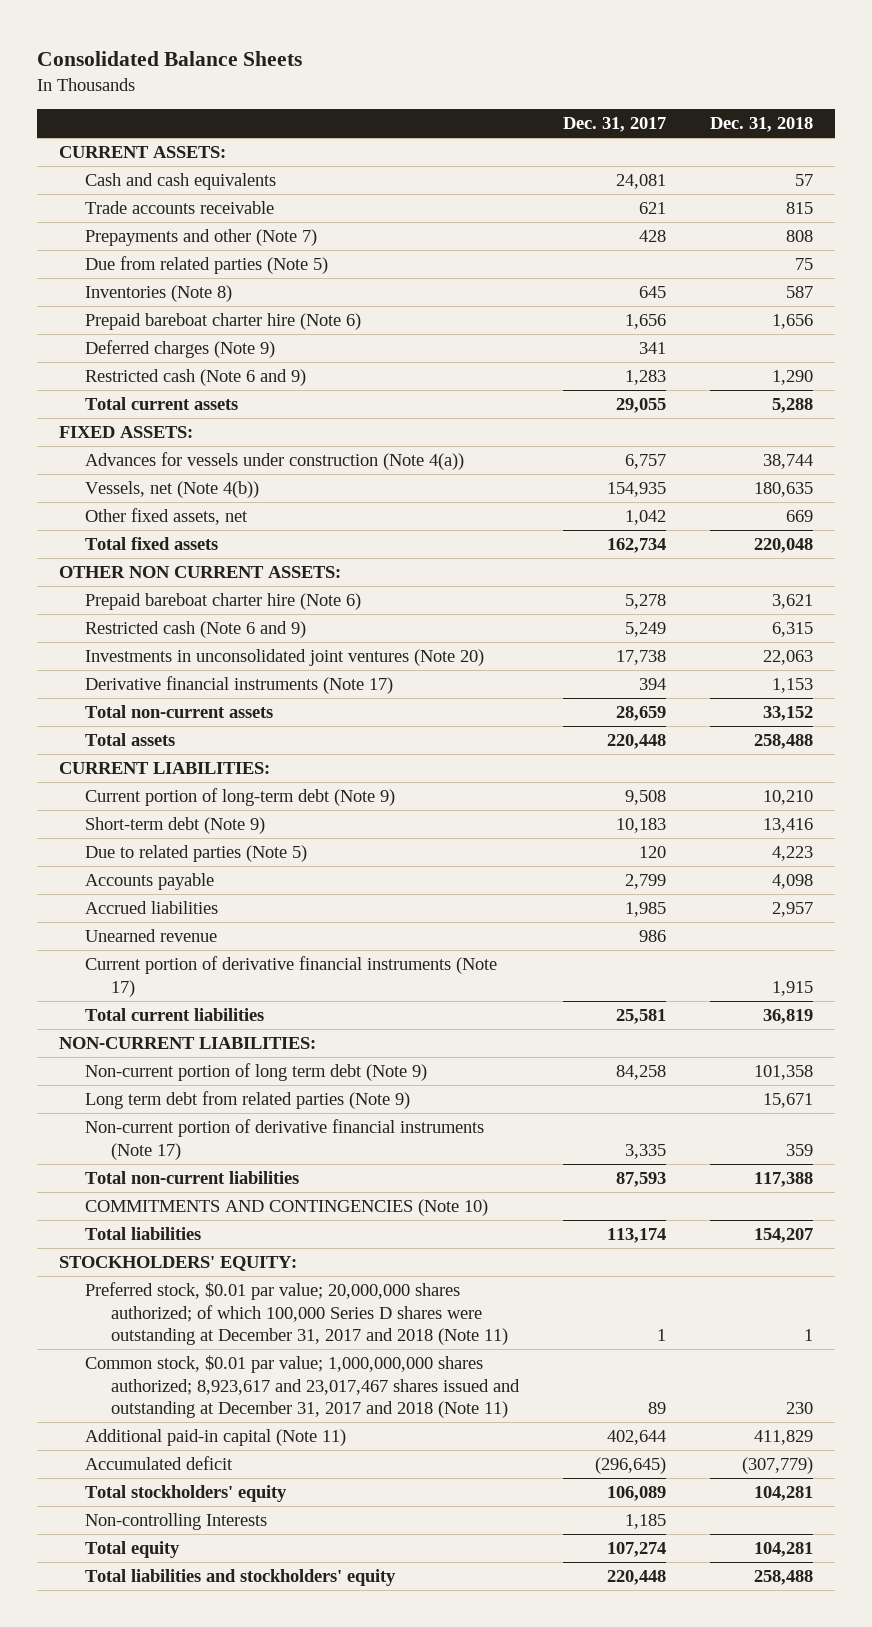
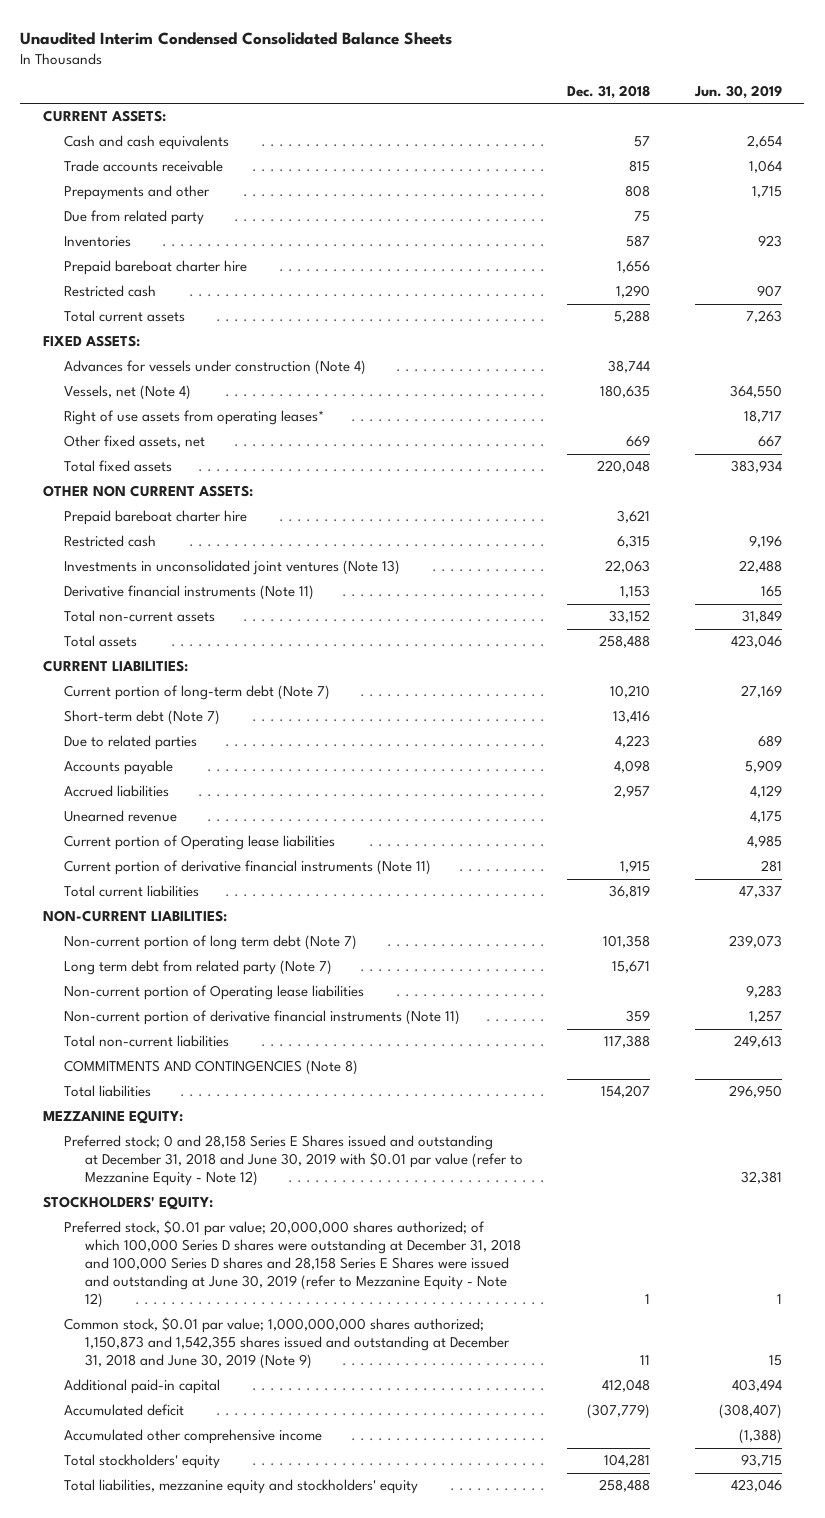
[36,50,302,66] Consolidated Balance Sheets -> [20,31,453,45] Unaudited Interim Condensed Consolidated Balance Sheets
[562,117,666,133] Dec. 31, 2017 -> none
none -> [693,84,782,99] Jun. 30, 2019
[84,340,275,359] Deferred charges (Note 9) -> none
[84,229,317,247] Prepayments and other (Note 7) -> [63,185,210,201] Prepayments and other
[84,256,328,275] Due from related parties (Note 5) -> [63,210,204,226] Due from related party
[84,285,232,303] Inventories (Note 8) -> [63,236,131,248] Inventories
[84,313,361,331] Prepaid bareboat charter hire (Note 6) -> [63,260,247,276] Prepaid bareboat charter hire
[84,369,306,387] Restricted cash (Note 6 and 9) -> [63,285,156,298] Restricted cash
[84,452,464,471] Advances for vessels under construction (Note 4(a)) -> [63,360,366,376] Advances for vessels under construction (Note 4)
[84,481,259,499] Vessels, net (Note 4(b)) -> [63,385,191,401] Vessels, net (Note 4)
none -> [63,410,324,426] Right of use assets from operating leases*
[84,593,361,611] Prepaid bareboat charter hire (Note 6) -> [63,510,247,526] Prepaid bareboat charter hire
[84,621,306,639] Restricted cash (Note 6 and 9) -> [63,535,156,548] Restricted cash
[84,649,484,667] Investments in unconsolidated joint ventures (Note 20) -> [63,560,400,576] Investments in unconsolidated joint ventures (Note 13)
[84,676,393,695] Derivative financial instruments (Note 17) -> [63,585,314,601] Derivative financial instruments (Note 11)
[84,788,395,807] Current portion of long-term debt (Note 9) -> [63,685,330,701] Current portion of long-term debt (Note 7)
[84,817,265,835] Short-term debt (Note 9) -> [63,710,220,726] Short-term debt (Note 7)
[84,845,307,863] Due to related parties (Note 5) -> [63,735,197,751] Due to related parties
none -> [63,835,335,851] Current portion of Operating lease liabilities
[84,956,497,997] Current portion of derivative financial instruments (Note 17) -> [63,860,431,876] Current portion of derivative financial instruments (Note 11)
[84,1063,427,1082] Non-current portion of long term debt (Note 9) -> [63,935,357,951] Non-current portion of long term debt (Note 7)
[84,1091,410,1110] Long term debt from related parties (Note 9) -> [63,960,332,976] Long term debt from related party (Note 7)
none -> [63,985,364,1001] Non-current portion of Operating lease liabilities
[84,1119,484,1160] Non-current portion of derivative financial instruments (Note 17) -> [63,1010,460,1026] Non-current portion of derivative financial instruments (Note 11)
[84,1199,488,1217] COMMITMENTS AND CONTINGENCIES (Note 10) -> [63,1060,358,1076] COMMITMENTS AND CONTINGENCIES (Note 8)
none -> [42,1110,183,1125] MEZZANINE EQUITY:
none -> [63,1135,523,1187] Preferred stock; 0 and 28,158 Series E Shares issued and outstanding at December 31, 2018 and June 30, 2019 with $0.01 par value (refer to Mezzanine Equity - Note 12)
[84,1282,508,1345] Preferred stock, $0.01 par value; 20,000,000 shares authorized; of which 100,000 Series D shares were outstanding at December 31, 2017 and 2018 (Note 11) -> [63,1220,521,1309] Preferred stock, $0.01 par value; 20,000,000 shares authorized; of which 100,000 Series D shares were outstanding at December 31, 2018 and 100,000 Series D shares and 28,158 Series E Shares were issued and outstanding at June 30, 2019 (refer to Mezzanine Equity - Note 12)
[84,1355,520,1418] Common stock, $0.01 par value; 1,000,000,000 shares authorized; 8,923,617 and 23,017,467 shares issued and outstanding at December 31, 2017 and 2018 (Note 11) -> [63,1317,510,1370] Common stock, $0.01 par value; 1,000,000,000 shares authorized; 1,150,873 and 1,542,355 shares issued and outstanding at December 31, 2018 and June 30, 2019 (Note 9)
[786,1401,814,1414] 230 -> [640,1355,651,1366] 11
[84,1429,346,1447] Additional paid-in capital (Note 11) -> [63,1379,220,1395] Additional paid-in capital
[754,1430,814,1446] 411,829 -> [602,1379,651,1393] 412,048
none -> [63,1429,322,1445] Accumulated other comprehensive income
[84,1513,267,1531] Non-controlling Interests -> none
[84,1541,180,1559] Total equity -> none
[84,1569,396,1587] Total liabilities and stockholders' equity -> [63,1479,418,1495] Total liabilities, mezzanine equity and stockholders' equity

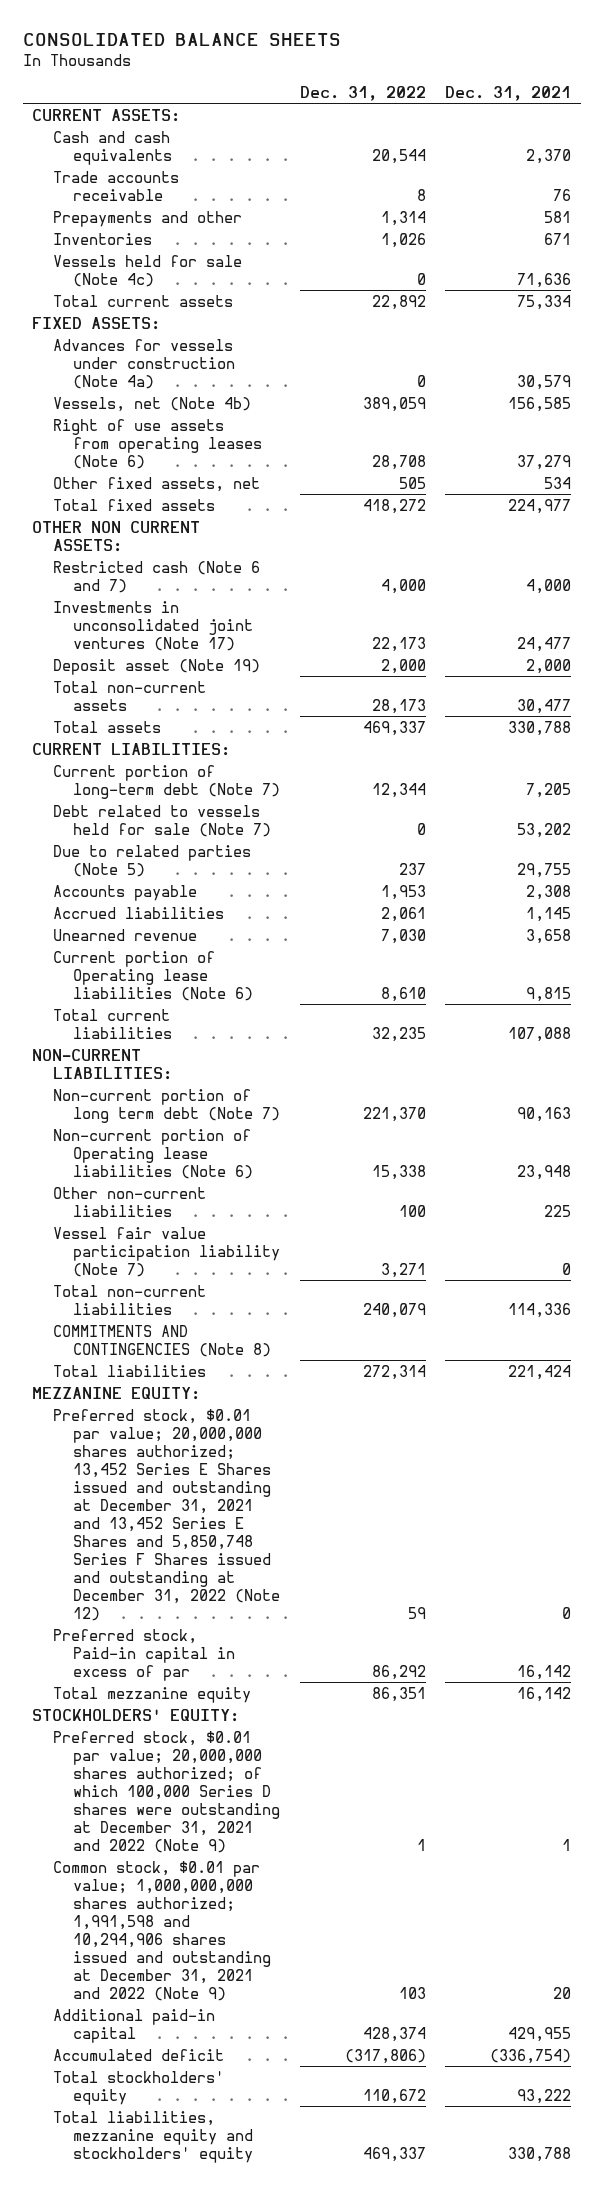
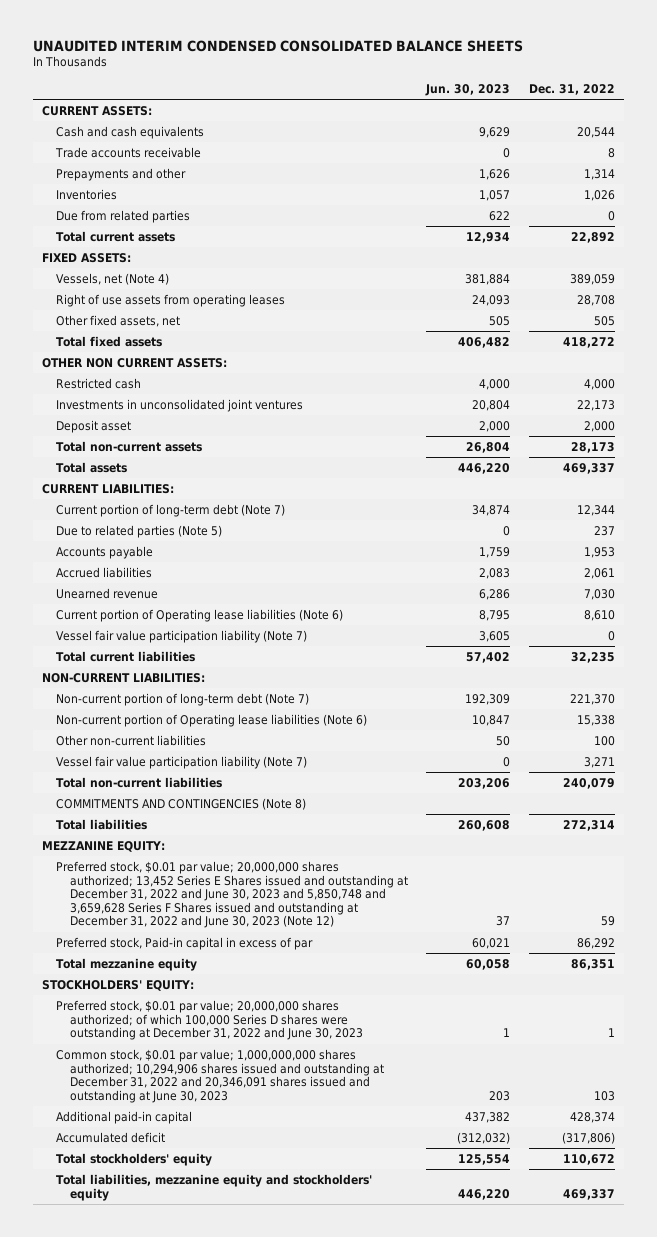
[22,32,341,46] CONSOLIDATED BALANCE SHEETS -> [32,39,523,52] UNAUDITED INTERIM CONDENSED CONSOLIDATED BALANCE SHEETS
[445,85,572,101] Dec. 31, 2021 -> none
none -> [425,83,511,96] Jun. 30, 2023
[52,254,242,287] Vessels held for sale (Note 4c) -> none
none -> [56,209,191,223] Due from related parties
[52,338,236,389] Advances for vessels under construction (Note 4a) -> none
[52,396,251,412] Vessels, net (Note 4b) -> [56,272,170,285] Vessels, net (Note 4)
[52,418,263,469] Right of use assets from operating leases (Note 6) -> [56,293,286,307] Right of use assets from operating leases
[52,560,260,593] Restricted cash (Note 6 and 7) -> [56,377,142,389] Restricted cash
[52,600,254,651] Investments in unconsolidated joint ventures (Note 17) -> [56,398,304,412] Investments in unconsolidated joint ventures
[52,658,260,675] Deposit asset (Note 19) -> [56,419,132,433] Deposit asset
[52,804,272,837] Debt related to vessels held for sale (Note 7) -> none
none -> [56,629,308,643] Vessel fair value participation liability (Note 7)
[52,1088,281,1123] Non-current portion of long term debt (Note 7) -> [56,692,310,706] Non-current portion of long-term debt (Note 7)
[52,1408,281,1621] Preferred stock, $0.01 par value; 20,000,000 shares authorized; 13,452 Series E Shares issued and outstanding at December 31, 2021 and 13,452 Series E Shares and 5,850,748 Series F Shares issued and outstanding at December 31, 2022 (Note 12) -> [56,860,409,929] Preferred stock, $0.01 par value; 20,000,000 shares authorized; 13,452 Series E Shares issued and outstanding at December 31, 2022 and June 30, 2023 and 5,850,748 and 3,659,628 Series F Shares issued and outstanding at December 31, 2022 and June 30, 2023 (Note 12)
[52,1730,281,1853] Preferred stock, $0.01 par value; 20,000,000 shares authorized; of which 100,000 Series D shares were outstanding at December 31, 2021 and 2022 (Note 9) -> [56,999,364,1041] Preferred stock, $0.01 par value; 20,000,000 shares authorized; of which 100,000 Series D shares were outstanding at December 31, 2022 and June 30, 2023
[52,1860,272,2001] Common stock, $0.01 par value; 1,000,000,000 shares authorized; 1,991,598 and 10,294,906 shares issued and outstanding at December 31, 2021 and 2022 (Note 9) -> [56,1048,385,1103] Common stock, $0.01 par value; 1,000,000,000 shares authorized; 10,294,906 shares issued and outstanding at December 31, 2022 and 20,346,091 shares issued and outstanding at June 30, 2023

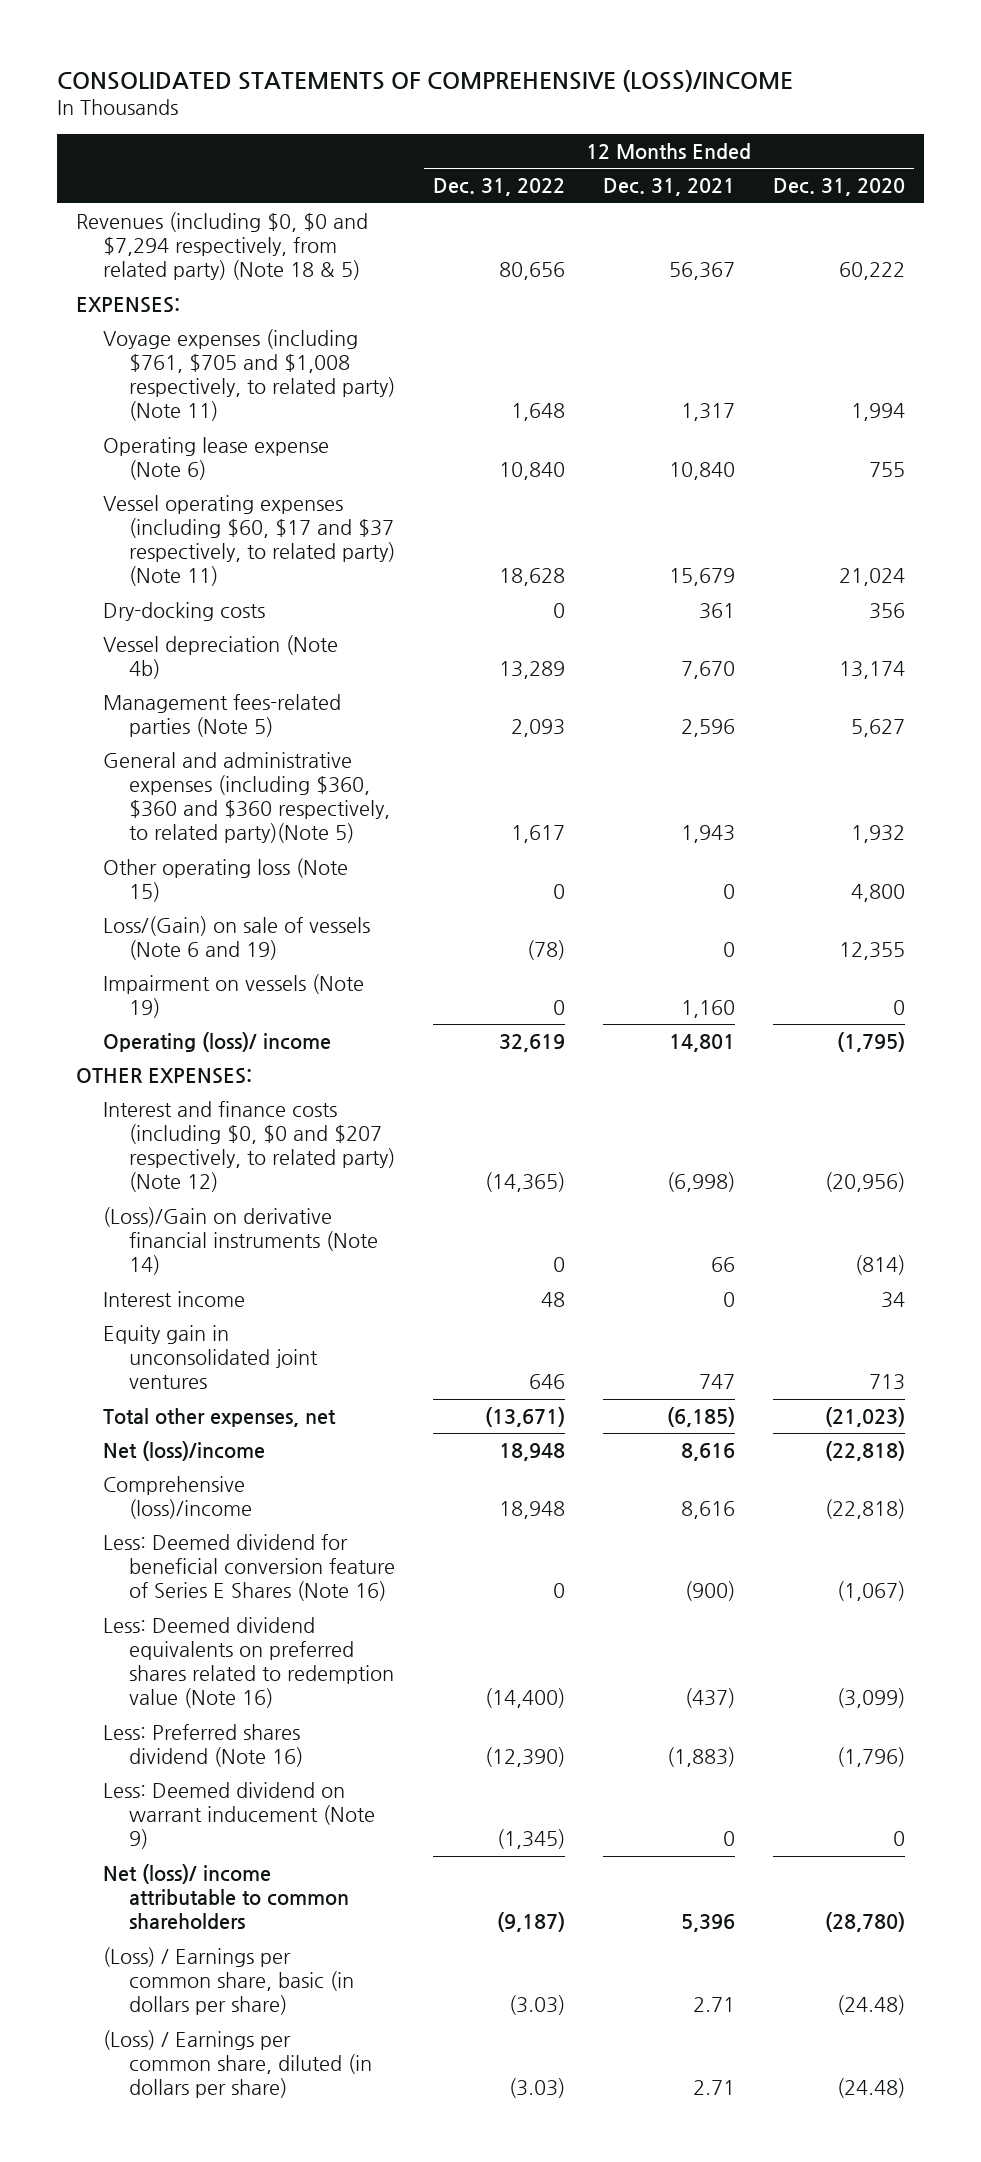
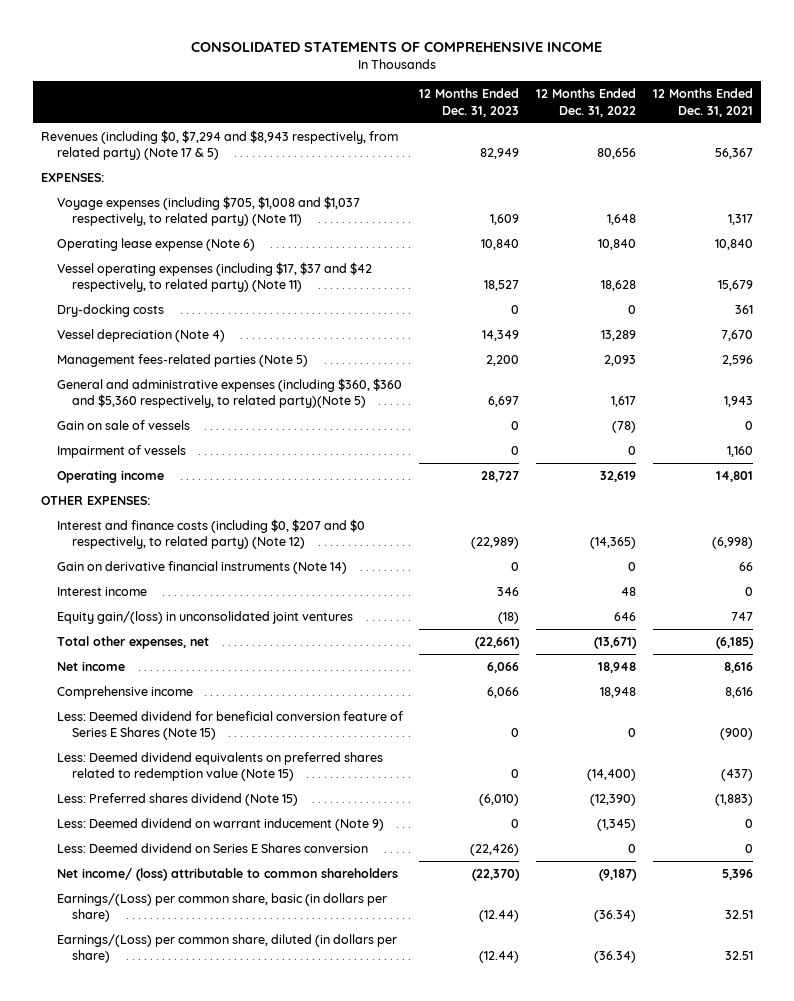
[57,69,794,92] CONSOLIDATED STATEMENTS OF COMPREHENSIVE (LOSS)/INCOME -> [190,41,602,53] CONSOLIDATED STATEMENTS OF COMPREHENSIVE INCOME
[772,178,905,197] Dec. 31, 2020 -> none
none -> [419,88,520,117] 12 Months Ended Dec. 31, 2023
[76,211,369,281] Revenues (including $0, $0 and $7,294 respectively, from related party) (Note 18 & 5) -> [41,130,399,161] Revenues (including $0, $7,294 and $8,943 respectively, from related party) (Note 17 & 5)
[102,328,396,422] Voyage expenses (including $761, $705 and $1,008 respectively, to related party) (Note 11) -> [56,196,360,227] Voyage expenses (including $705, $1,008 and $1,037 respectively, to related party) (Note 11)
[102,494,396,587] Vessel operating expenses (including $60, $17 and $37 respectively, to related party) (Note 11) -> [56,262,372,293] Vessel operating expenses (including $17, $37 and $42 respectively, to related party) (Note 11)
[102,634,338,680] Vessel depreciation (Note 4b) -> [56,329,225,343] Vessel depreciation (Note 4)
[102,857,348,903] Other operating loss (Note 15) -> none
[102,751,391,844] General and administrative expenses (including $360, $360 and $360 respectively, to related party)(Note 5) -> [56,378,402,409] General and administrative expenses (including $360, $360 and $5,360 respectively, to related party)(Note 5)
[102,915,370,961] Loss/(Gain) on sale of vessels (Note 6 and 19) -> [56,420,190,431] Gain on sale of vessels
[102,973,364,1019] Impairment on vessels (Note 19) -> [56,445,186,459] Impairment of vessels
[102,1031,331,1052] Operating (loss)/ income -> [56,470,164,484] Operating income
[102,1100,396,1193] Interest and finance costs (including $0, $0 and $207 respectively, to related party) (Note 12) -> [56,519,365,550] Interest and finance costs (including $0, $207 and $0 respectively, to related party) (Note 12)
[102,1206,379,1276] (Loss)/Gain on derivative financial instruments (Note 14) -> [56,561,347,575] Gain on derivative financial instruments (Note 14)
[102,1324,319,1390] Equity gain in unconsolidated joint ventures -> [56,611,353,625] Equity gain/(loss) in unconsolidated joint ventures
[102,1440,265,1461] Net (loss)/income -> [56,661,125,672] Net income
[102,1475,253,1520] Comprehensive (loss)/income -> [56,686,193,700] Comprehensive income
[102,1533,396,1602] Less: Deemed dividend for beneficial conversion feature of Series E Shares (Note 16) -> [56,711,403,741] Less: Deemed dividend for beneficial conversion feature of Series E Shares (Note 15)
[102,1616,395,1709] Less: Deemed dividend equivalents on preferred shares related to redemption value (Note 16) -> [56,752,383,782] Less: Deemed dividend equivalents on preferred shares related to redemption value (Note 15)
[102,1723,304,1768] Less: Preferred shares dividend (Note 16) -> [56,793,298,807] Less: Preferred shares dividend (Note 15)
none -> [56,843,368,854] Less: Deemed dividend on Series E Shares conversion
[102,1863,350,1930] Net (loss)/ income attributable to common shareholders -> [56,868,398,882] Net income/ (loss) attributable to common shareholders
[102,1946,355,2016] (Loss) / Earnings per common share, basic (in dollars per share) -> [56,893,387,923] Earnings/(Loss) per common share, basic (in dollars per share)
[509,1995,566,2016] (3.03) -> [594,910,637,923] (36.34)
[692,1997,735,2013] 2.71 -> [724,910,753,920] 32.51
[102,2029,373,2099] (Loss) / Earnings per common share, diluted (in dollars per share) -> [56,934,397,964] Earnings/(Loss) per common share, diluted (in dollars per share)
[509,2078,566,2099] (3.03) -> [594,951,637,964] (36.34)
[692,2080,735,2096] 2.71 -> [724,951,753,961] 32.51

